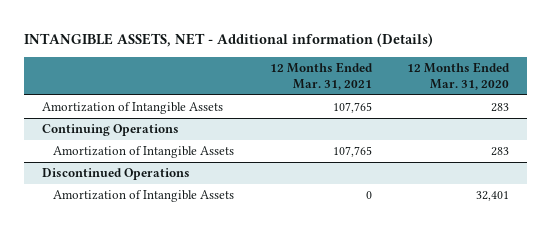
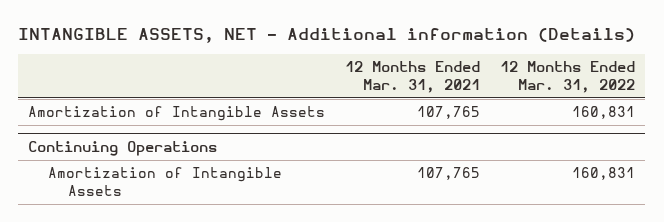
[407,62,511,90] 12 Months Ended Mar. 31, 2020 -> none
none -> [500,61,636,93] 12 Months Ended Mar. 31, 2022
[42,168,191,181] Discontinued Operations -> none
[53,190,235,203] Amortization of Intangible Assets -> none

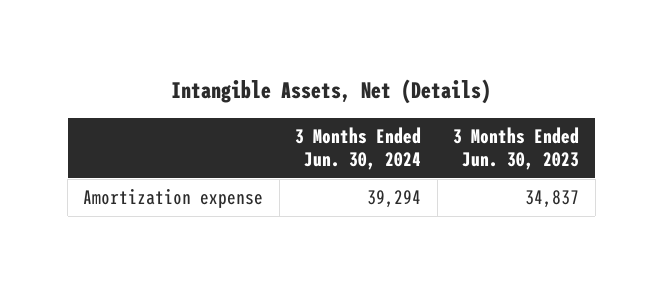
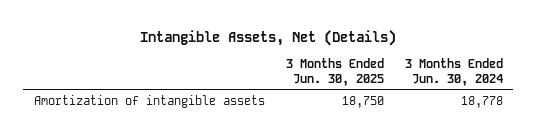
[453,127,580,171] 3 Months Ended Jun. 30, 2023 -> none
none -> [285,58,384,86] 3 Months Ended Jun. 30, 2025
[83,188,264,209] Amortization expense -> [33,94,265,108] Amortization of intangible assets
[367,190,422,209] 39,294 -> [460,95,503,108] 18,778

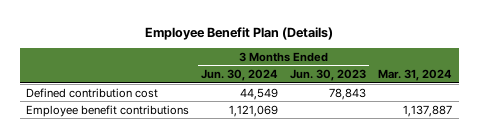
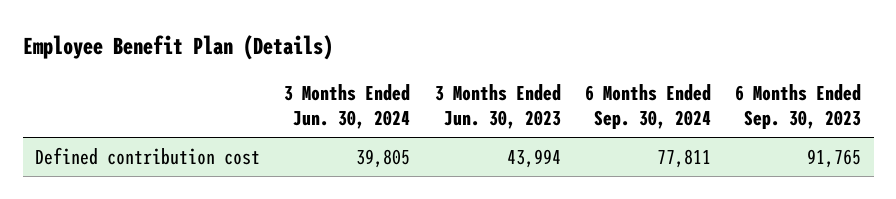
[378,69,453,82] Mar. 31, 2024 -> none
none -> [585,84,712,130] 6 Months Ended Sep. 30, 2024
none -> [735,84,862,130] 6 Months Ended Sep. 30, 2023
[25,104,189,117] Employee benefit contributions -> none
[239,87,278,100] 44,549 -> [356,149,411,169] 39,805
[329,87,367,100] 78,843 -> [506,149,561,169] 43,994

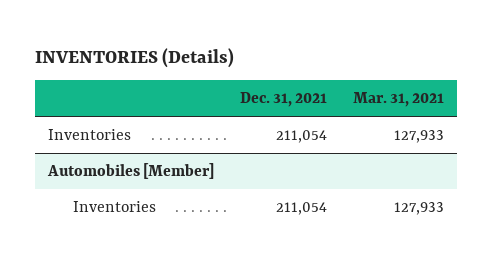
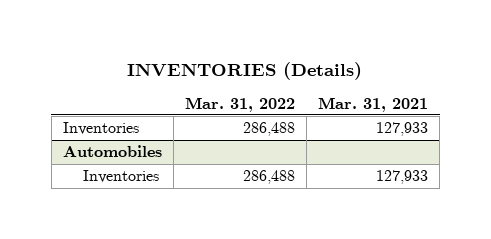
[240,92,328,108] Dec. 31, 2021 -> none
none -> [184,96,295,112] Mar. 31, 2022
[47,162,215,179] Automobiles [Member] -> [62,145,162,158] Automobiles

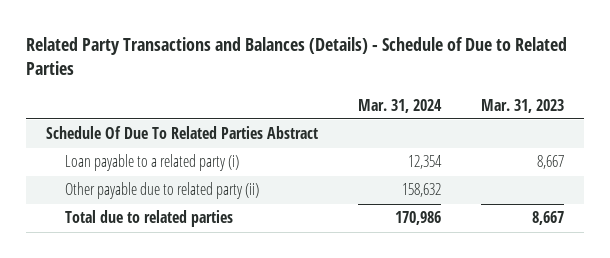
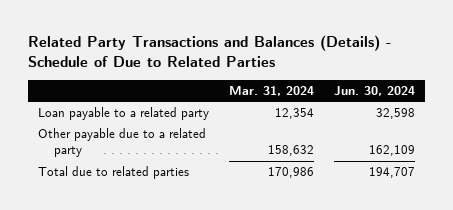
[480,98,564,113] Mar. 31, 2023 -> none
none -> [334,85,416,96] Jun. 30, 2024
[46,126,319,140] Schedule Of Due To Related Parties Abstract -> none
[65,154,240,172] Loan payable to a related party (i) -> [37,107,209,121] Loan payable to a related party
[65,182,260,200] Other payable due to related party (ii) -> [37,128,206,158] Other payable due to a related party

